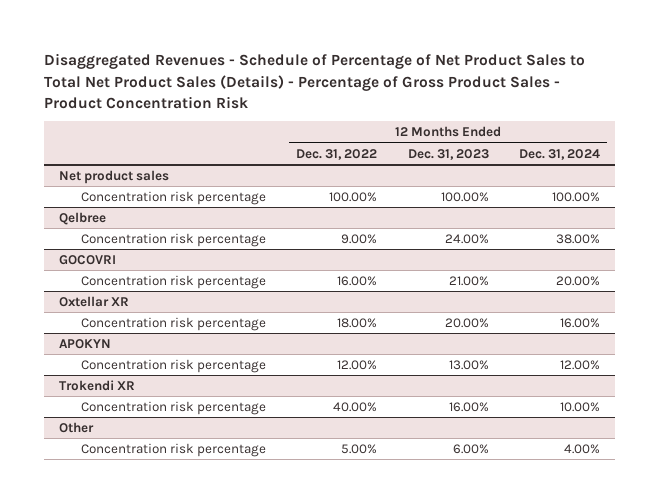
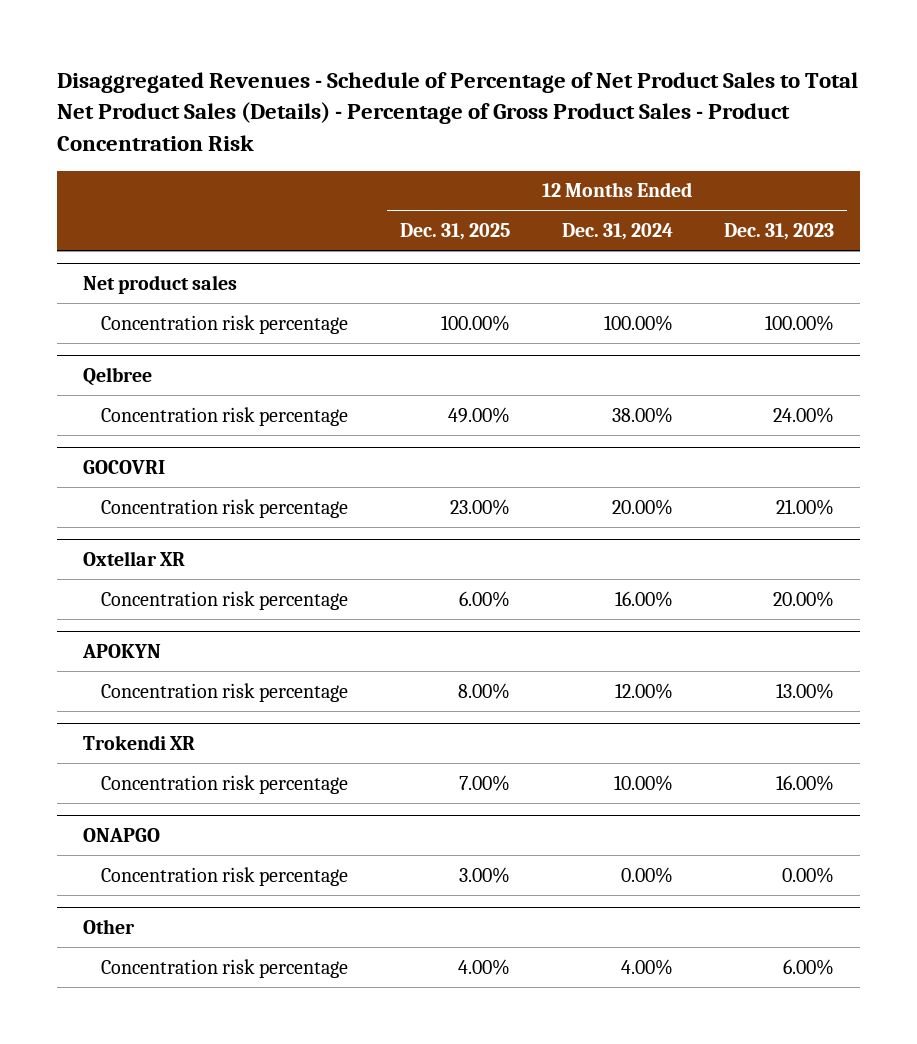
[296,148,378,160] Dec. 31, 2022 -> none
none -> [399,223,510,241] Dec. 31, 2025
none -> [83,828,161,843] ONAPGO
none -> [101,866,349,886] Concentration risk percentage

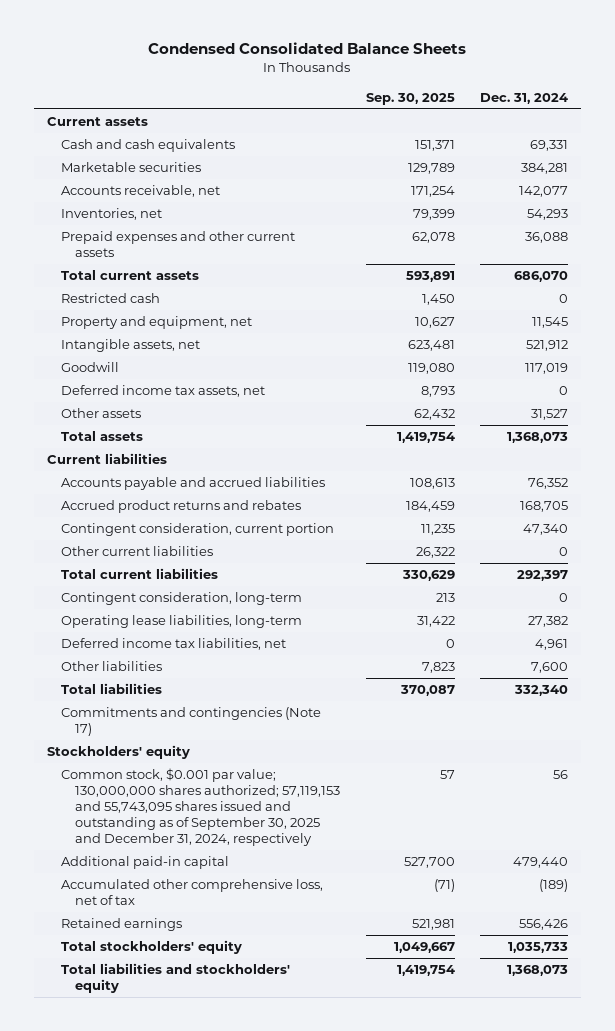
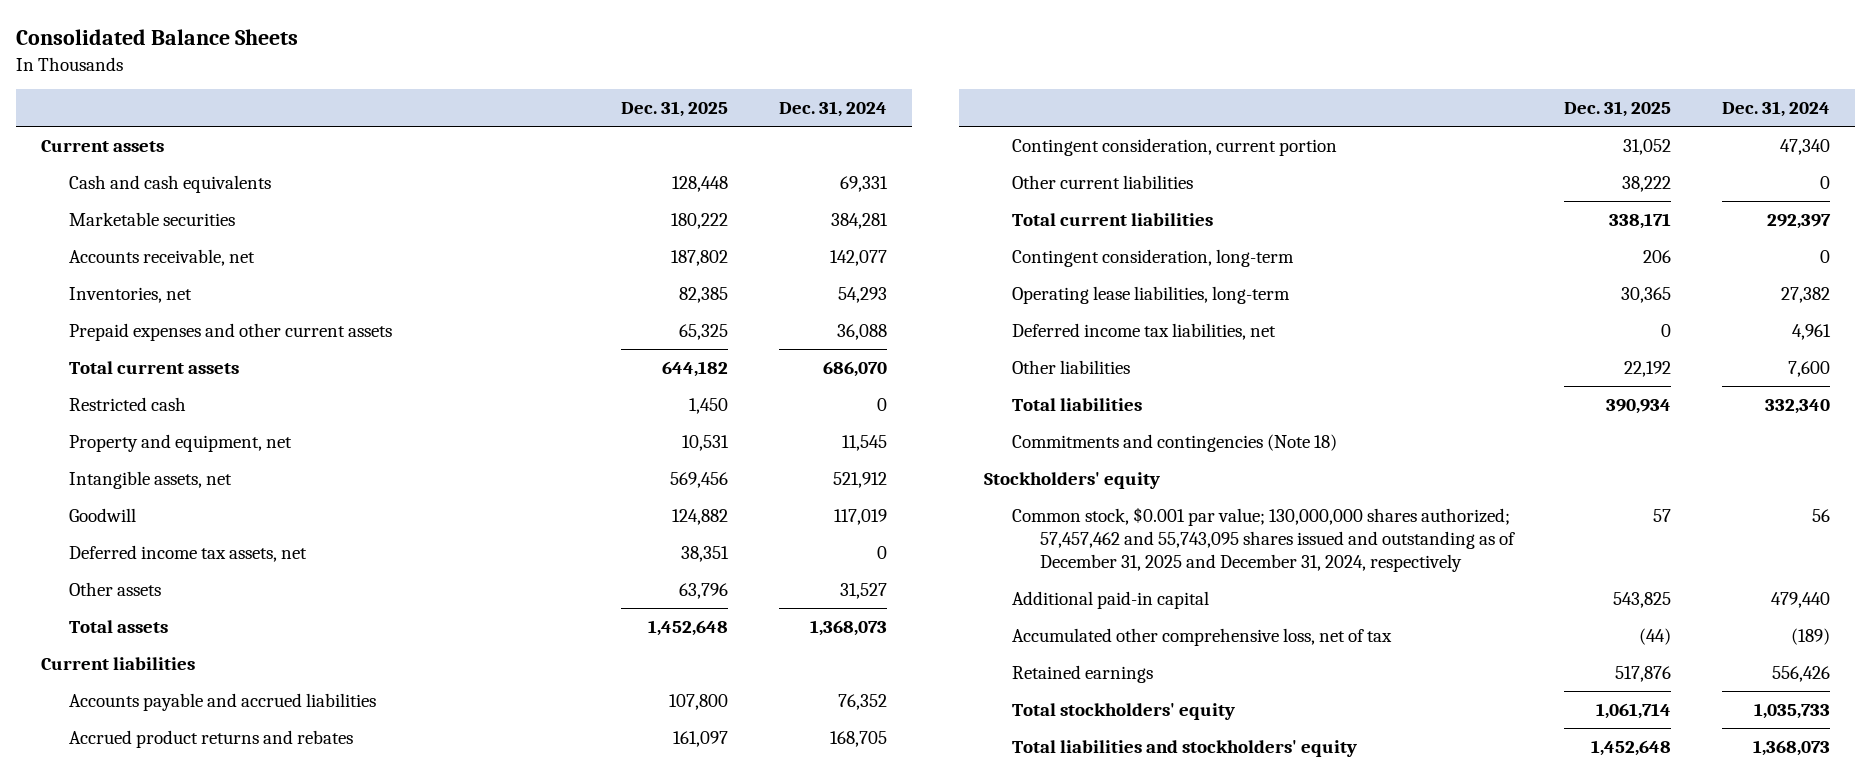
[148,42,467,55] Condensed Consolidated Balance Sheets -> [15,28,298,45] Consolidated Balance Sheets
[365,92,455,105] Sep. 30, 2025 -> none
none -> [621,101,729,118] Dec. 31, 2025
[61,707,322,737] Commitments and contingencies (Note 17) -> [1012,433,1338,452] Commitments and contingencies (Note 18)
[61,768,341,847] Common stock, $0.001 par value; 130,000,000 shares authorized; 57,119,153 and 55,743,095 shares issued and outstanding as of September 30, 2025 and December 31, 2024, respectively -> [1012,506,1515,572] Common stock, $0.001 par value; 130,000,000 shares authorized; 57,457,462 and 55,743,095 shares issued and outstanding as of December 31, 2025 and December 31, 2024, respectively

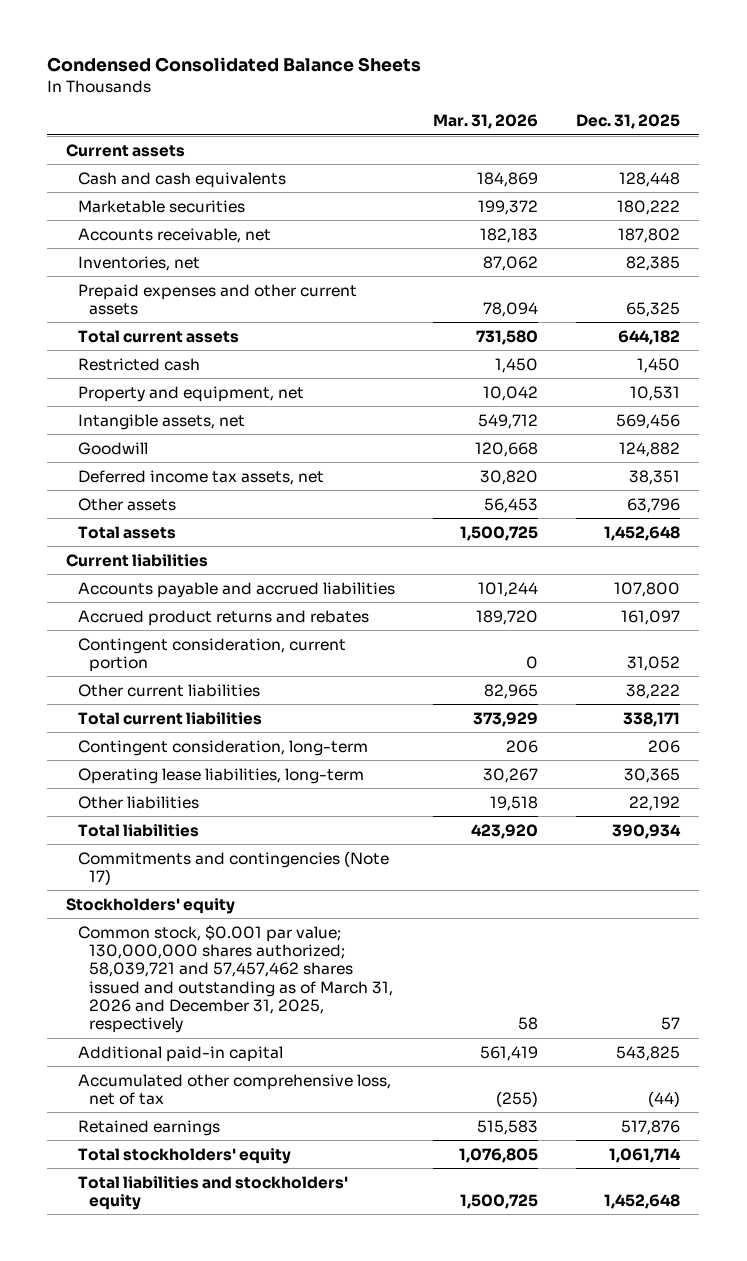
[15,28,298,45] Consolidated Balance Sheets -> [47,57,422,73] Condensed Consolidated Balance Sheets
[778,101,887,118] Dec. 31, 2024 -> none
none -> [433,114,539,130] Mar. 31, 2026
[1012,322,1277,340] Deferred income tax liabilities, net -> none
[1012,433,1338,452] Commitments and contingencies (Note 18) -> [77,850,389,885] Commitments and contingencies (Note 17)
[1012,506,1515,572] Common stock, $0.001 par value; 130,000,000 shares authorized; 57,457,462 and 55,743,095 shares issued and outstanding as of December 31, 2025 and December 31, 2024, respectively -> [77,924,394,1034] Common stock, $0.001 par value; 130,000,000 shares authorized; 58,039,721 and 57,457,462 shares issued and outstanding as of March 31, 2026 and December 31, 2025, respectively

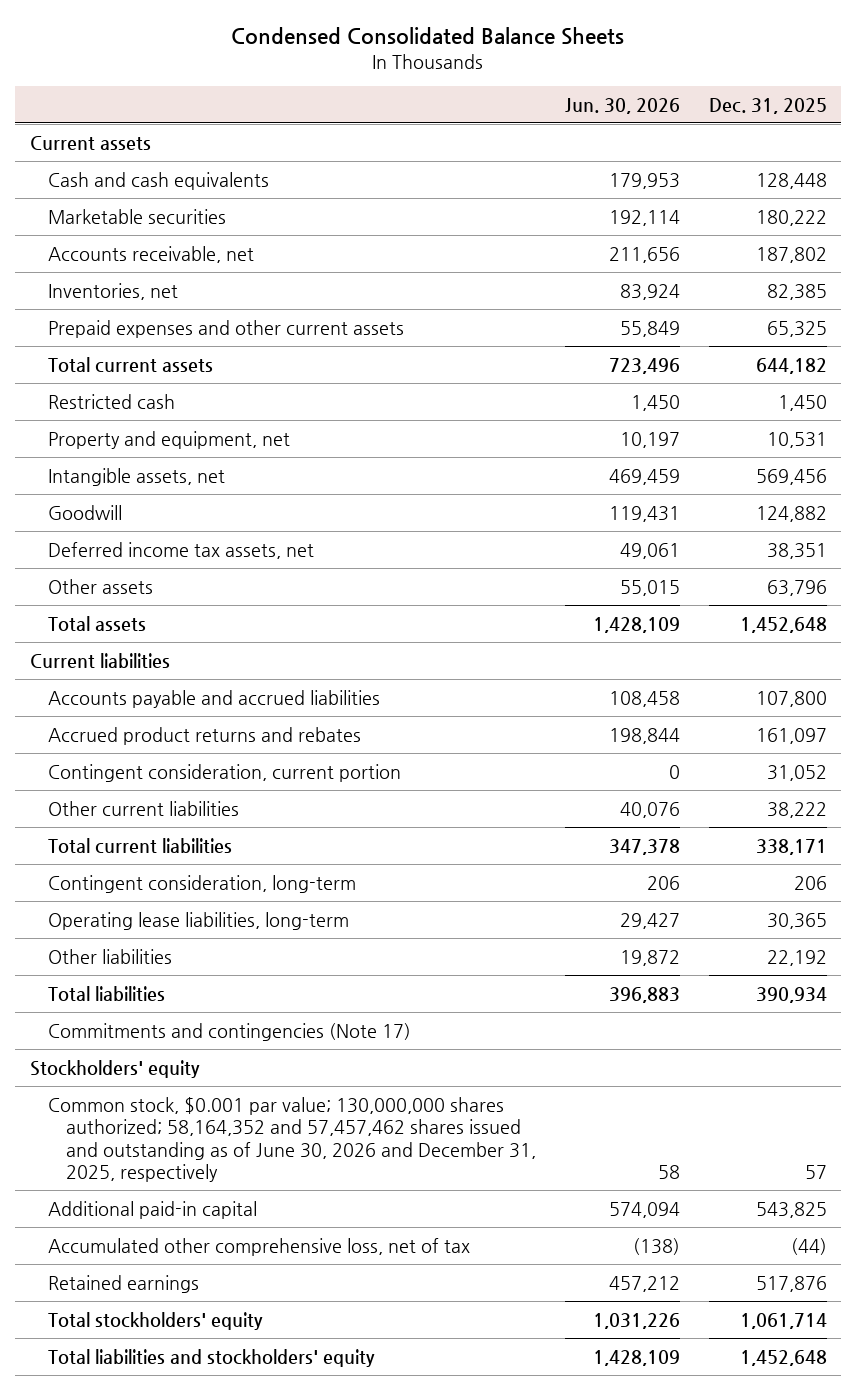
[433,114,539,130] Mar. 31, 2026 -> none
none -> [564,97,680,114] Jun. 30, 2026
[77,924,394,1034] Common stock, $0.001 par value; 130,000,000 shares authorized; 58,039,721 and 57,457,462 shares issued and outstanding as of March 31, 2026 and December 31, 2025, respectively -> [47,1096,536,1183] Common stock, $0.001 par value; 130,000,000 shares authorized; 58,164,352 and 57,457,462 shares issued and outstanding as of June 30, 2026 and December 31, 2025, respectively

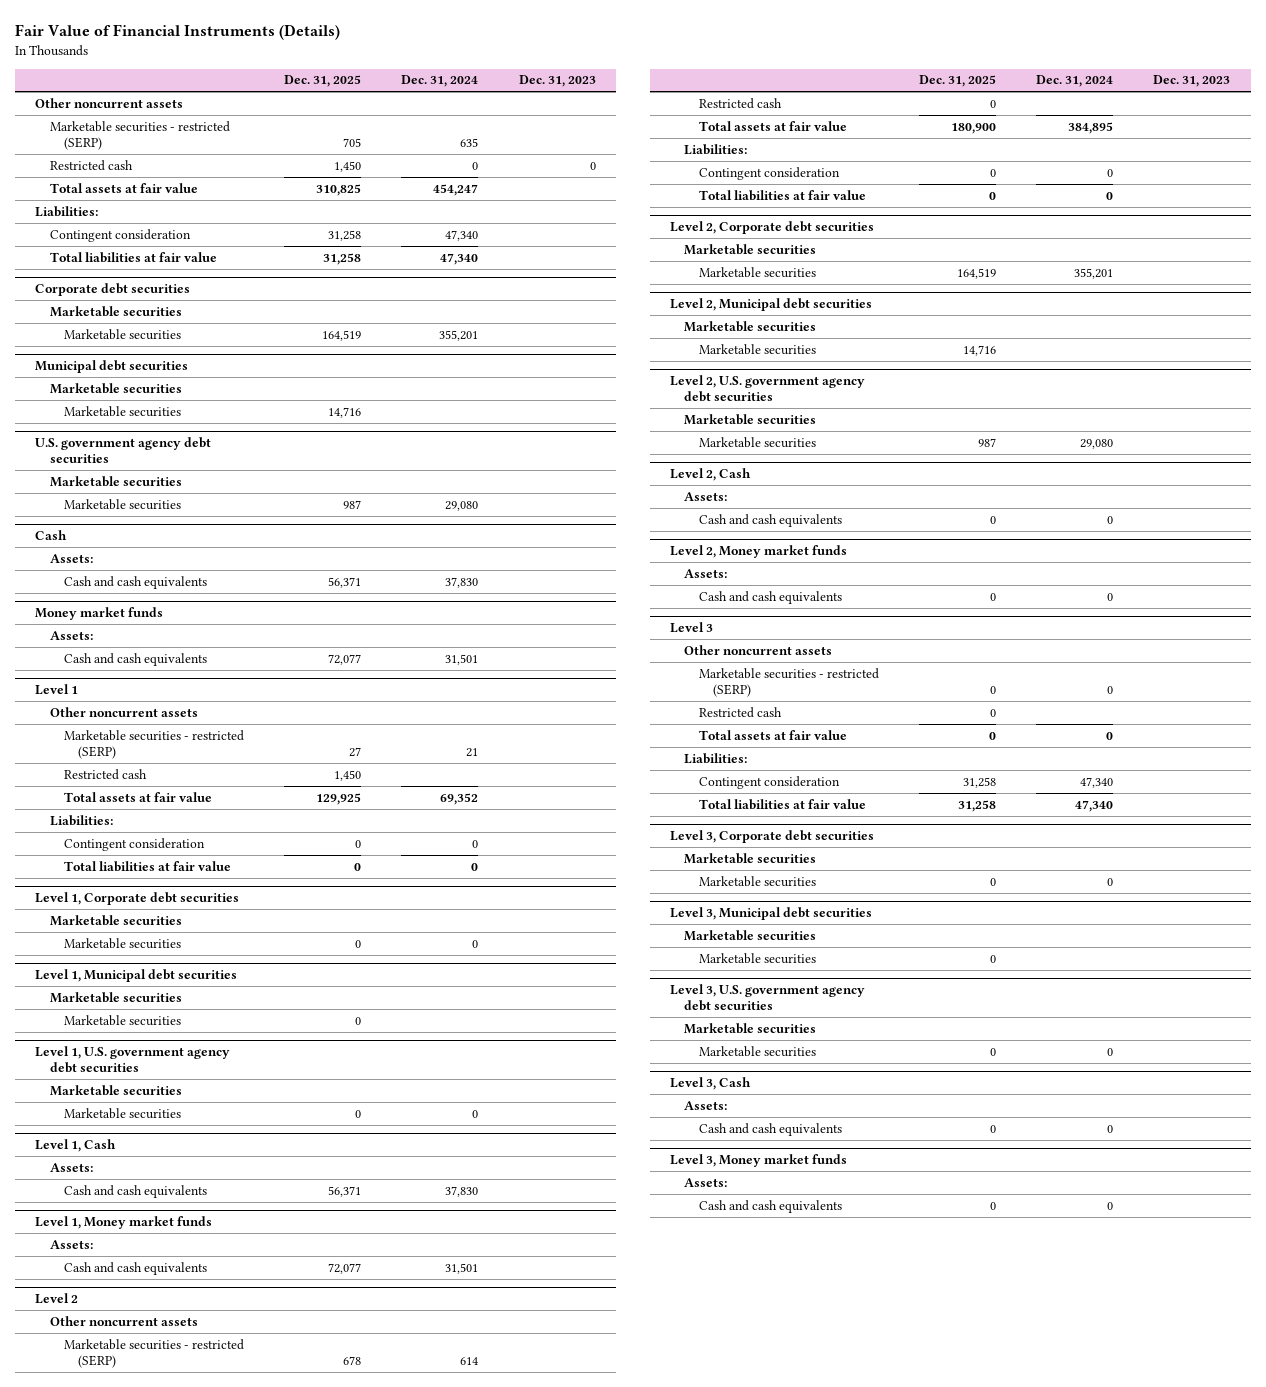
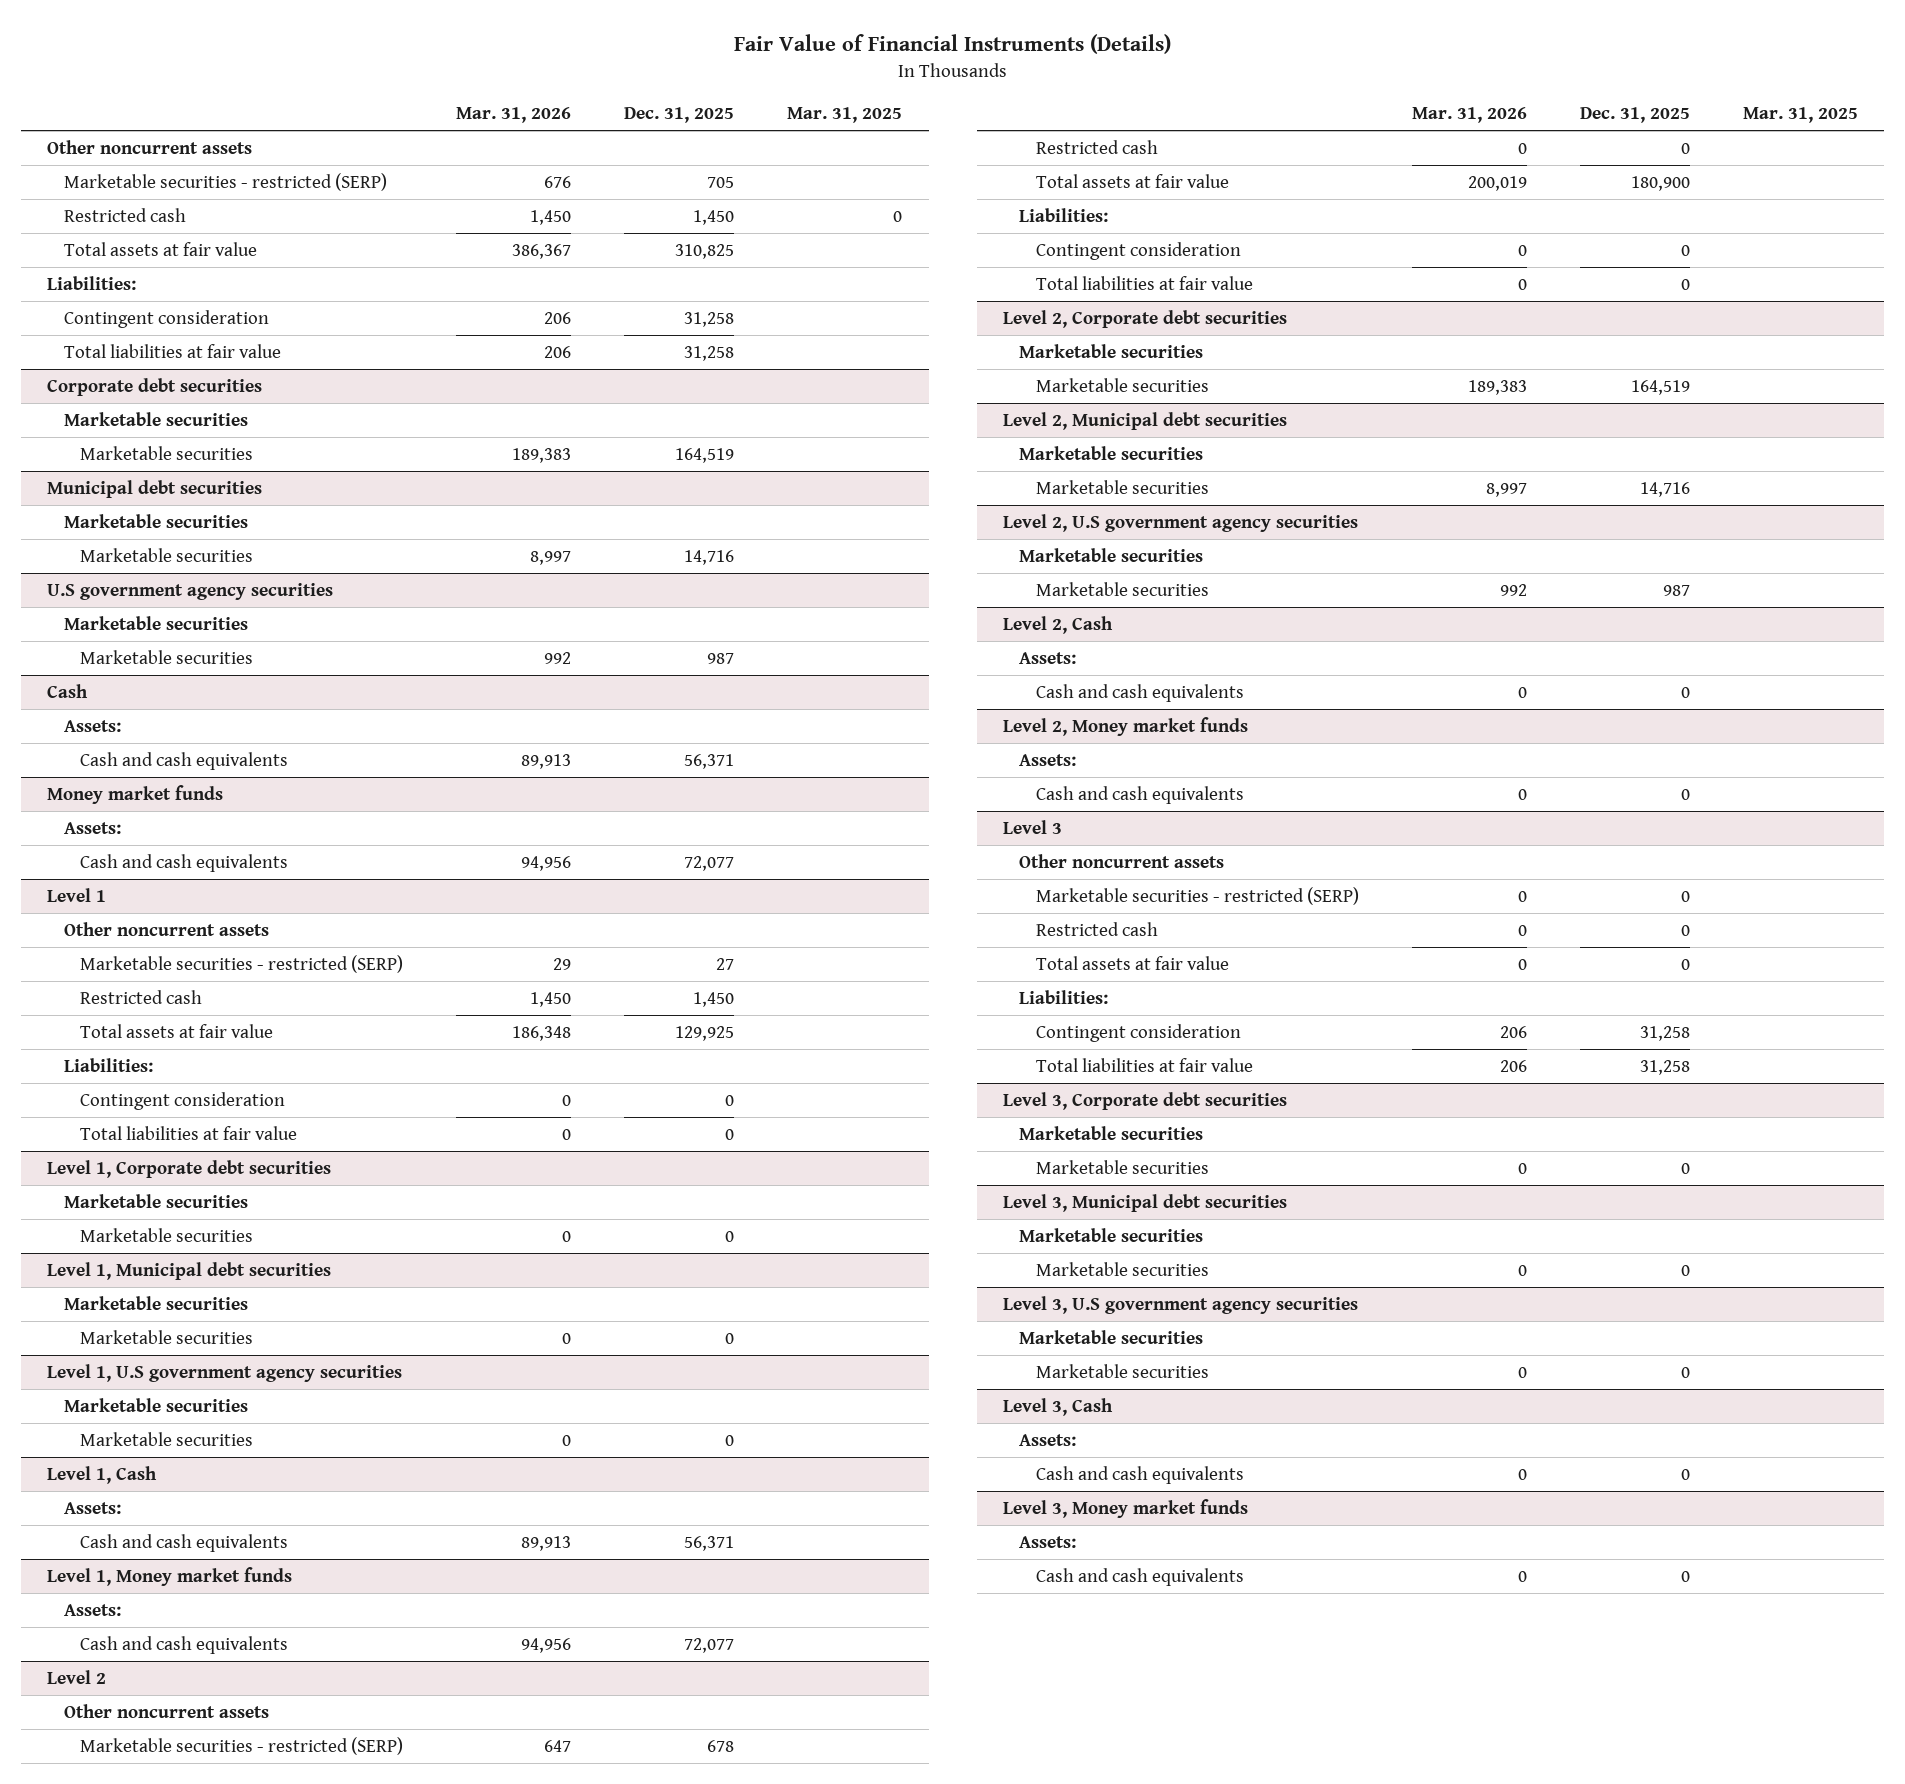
[401,75,479,88] Dec. 31, 2024 -> none
[518,75,596,88] Dec. 31, 2023 -> none
none -> [455,106,571,123] Mar. 31, 2026
none -> [787,106,903,123] Mar. 31, 2025
[35,436,212,463] U.S. government agency debt securities -> [47,583,334,601] U.S government agency securities
[35,1045,231,1073] Level 1, U.S. government agency debt securities -> [47,1364,403,1383] Level 1, U.S government agency securities
[670,374,866,402] Level 2, U.S. government agency debt securities -> [1003,514,1359,533] Level 2, U.S government agency securities
[670,983,866,1011] Level 3, U.S. government agency debt securities -> [1003,1296,1359,1315] Level 3, U.S government agency securities

